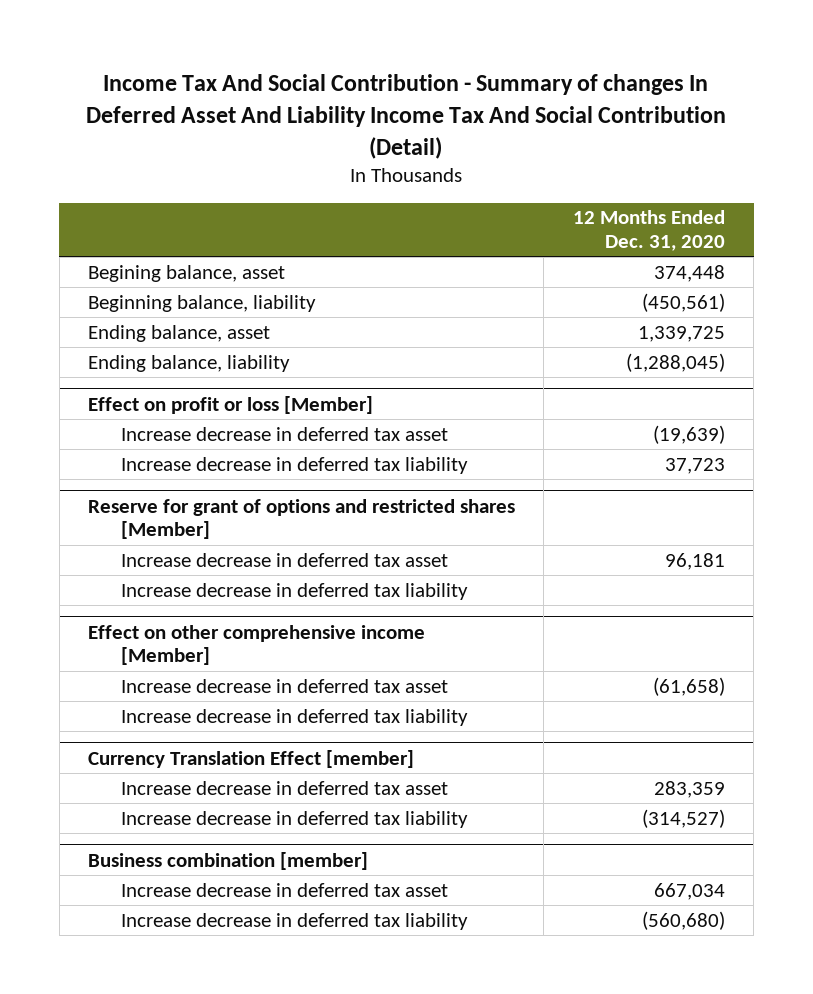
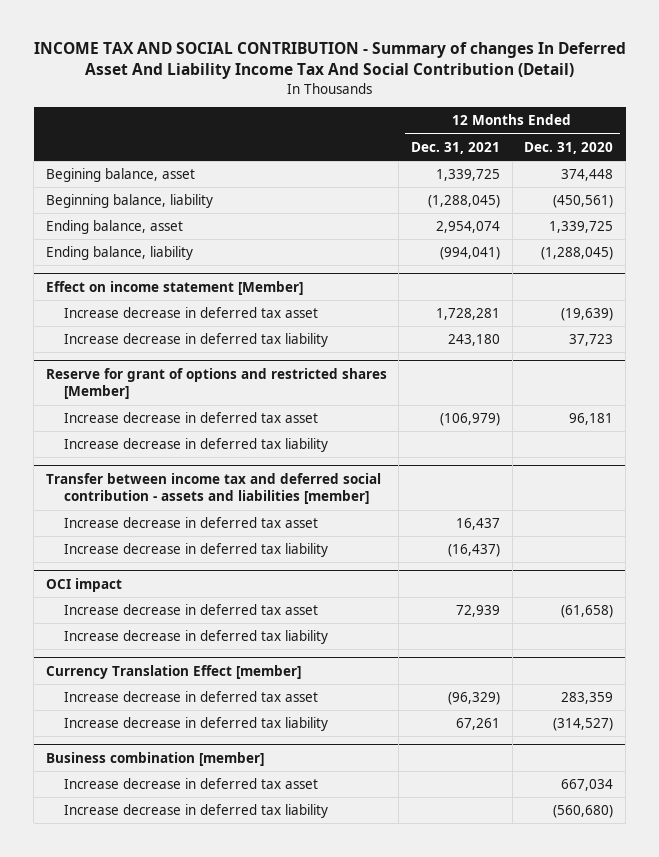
[86,73,727,159] Income Tax And Social Contribution - Summary of changes In Deferred Asset And Liability Income Tax And Social Contribution (Detail) -> [33,42,626,80] INCOME TAX AND SOCIAL CONTRIBUTION - Summary of changes In Deferred Asset And Liability Income Tax And Social Contribution (Detail)
none -> [411,141,501,154] Dec. 31, 2021
[87,395,373,414] Effect on profit or loss [Member] -> [45,280,303,295] Effect on income statement [Member]
none -> [45,472,381,505] Transfer between income tax and deferred social contribution - assets and liabilities [member]
none -> [64,517,319,529] Increase decrease in deferred tax asset
none -> [64,543,329,558] Increase decrease in deferred tax liability
[87,624,425,666] Effect on other comprehensive income [Member] -> [45,577,122,592] OCI impact

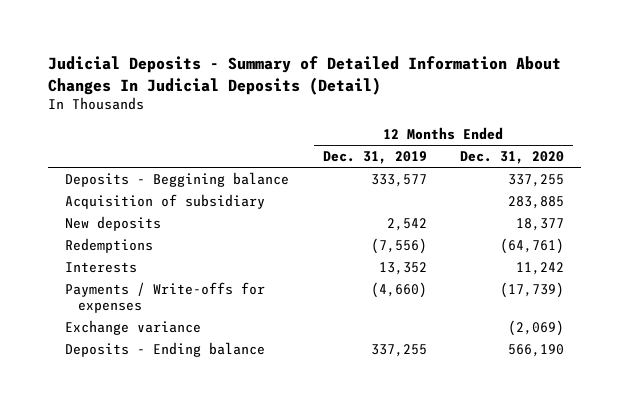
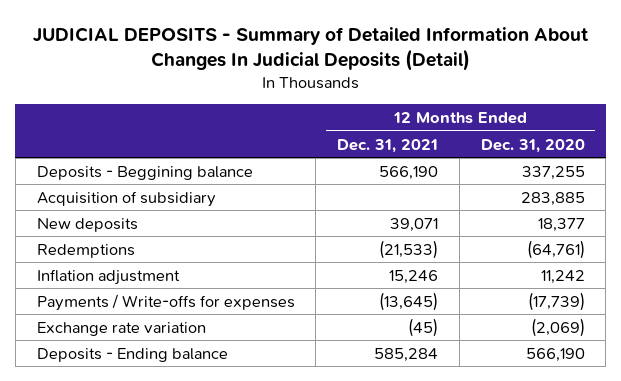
[47,56,561,95] Judicial Deposits - Summary of Detailed Information About Changes In Judicial Deposits (Detail) -> [32,26,588,72] JUDICIAL DEPOSITS - Summary of Detailed Information About Changes In Judicial Deposits (Detail)
[322,151,427,165] Dec. 31, 2019 -> none
none -> [337,138,439,153] Dec. 31, 2021
[64,261,137,273] Interests -> [36,268,180,285] Inflation adjustment
[64,319,201,335] Exchange variance -> [36,321,206,336] Exchange rate variation

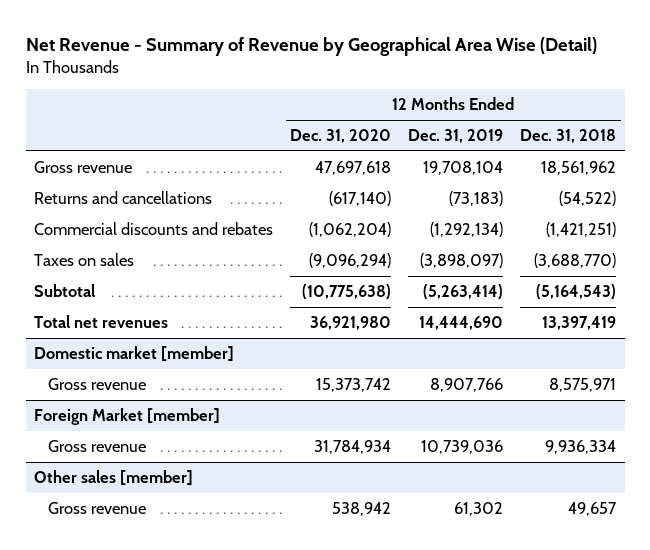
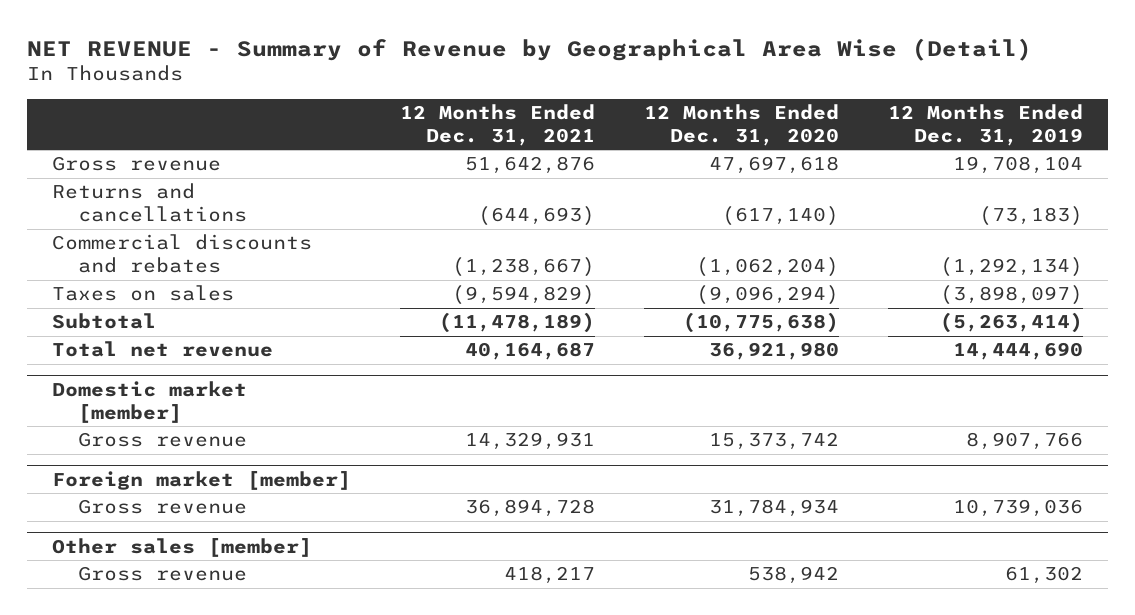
[25,37,597,57] Net Revenue - Summary of Revenue by Geographical Area Wise (Detail) -> [27,37,1033,61] NET REVENUE - Summary of Revenue by Geographical Area Wise (Detail)
[520,129,617,144] Dec. 31, 2018 -> none
none -> [400,103,596,146] 12 Months Ended Dec. 31, 2021
[34,315,169,329] Total net revenues -> [51,341,273,358] Total net revenue
[34,408,221,426] Foreign Market [member] -> [51,470,351,490] Foreign market [member]

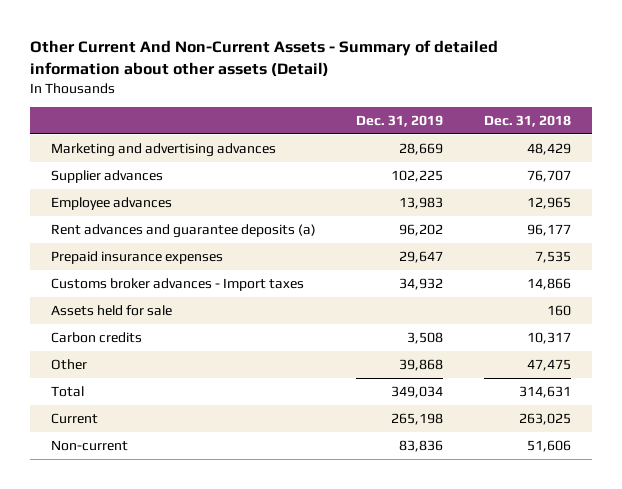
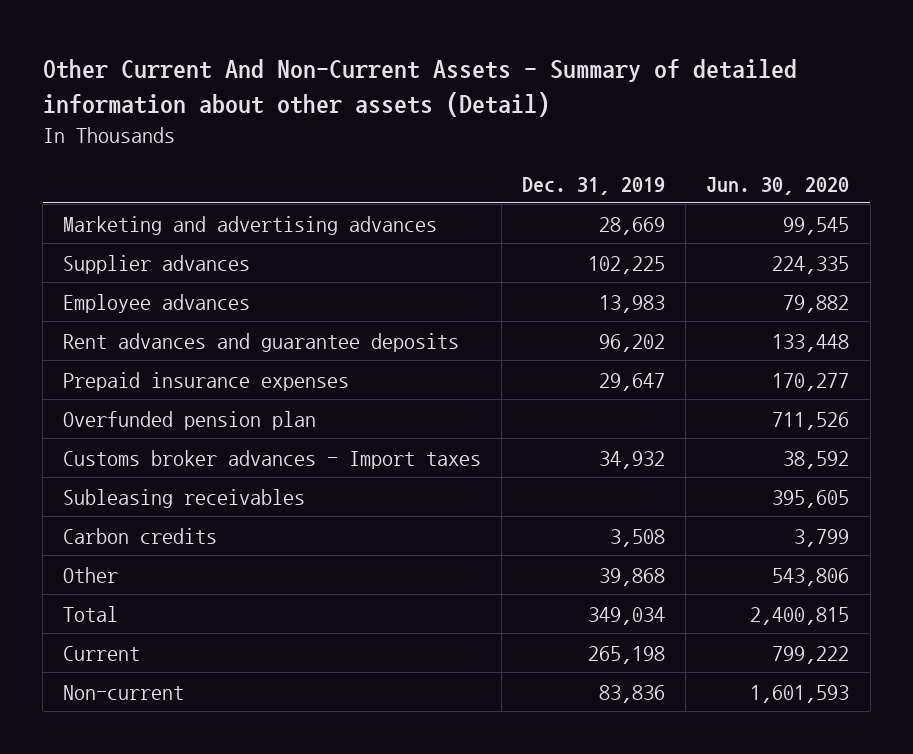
[484,114,572,127] Dec. 31, 2018 -> none
none -> [706,176,850,195] Jun. 30, 2020
[50,224,316,239] Rent advances and guarantee deposits (a) -> [63,332,460,352] Rent advances and guarantee deposits
none -> [63,410,317,430] Overfunded pension plan
[50,305,172,317] Assets held for sale -> none
none -> [63,488,306,508] Subleasing receivables

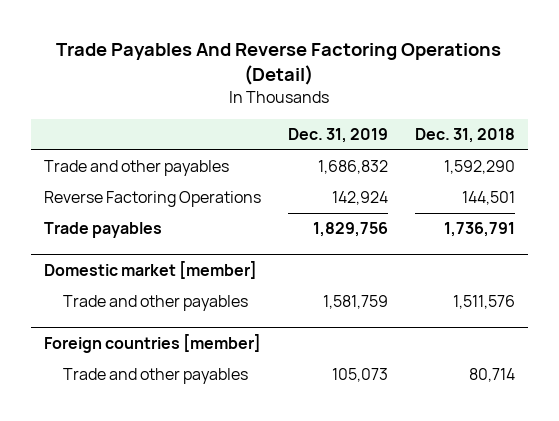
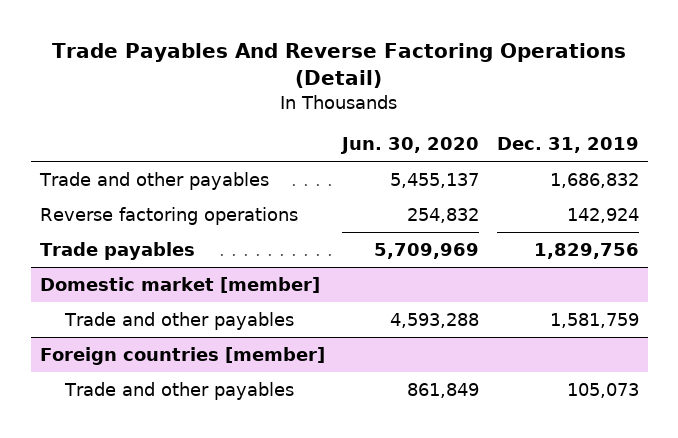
[414,128,515,144] Dec. 31, 2018 -> none
none -> [340,137,480,155] Jun. 30, 2020
[44,191,262,208] Reverse Factoring Operations -> [39,206,298,225] Reverse factoring operations

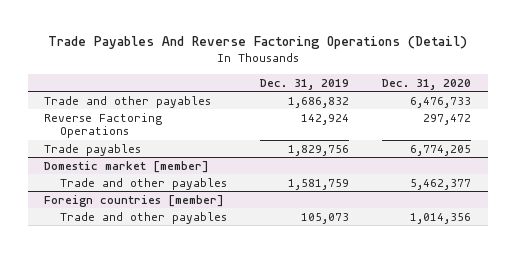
[340,137,480,155] Jun. 30, 2020 -> none
none -> [382,78,472,90] Dec. 31, 2020
[39,206,298,225] Reverse factoring operations -> [44,112,163,139] Reverse Factoring Operations

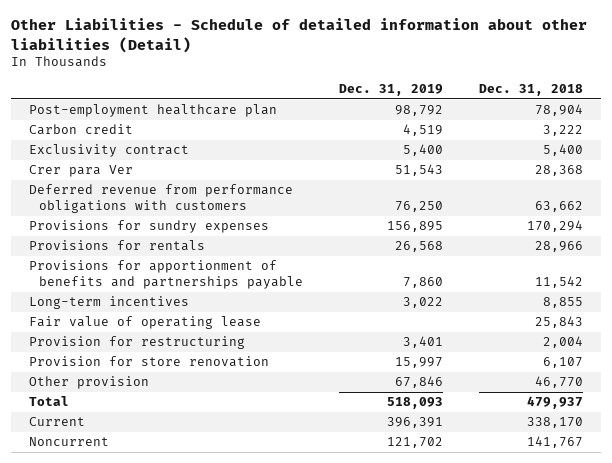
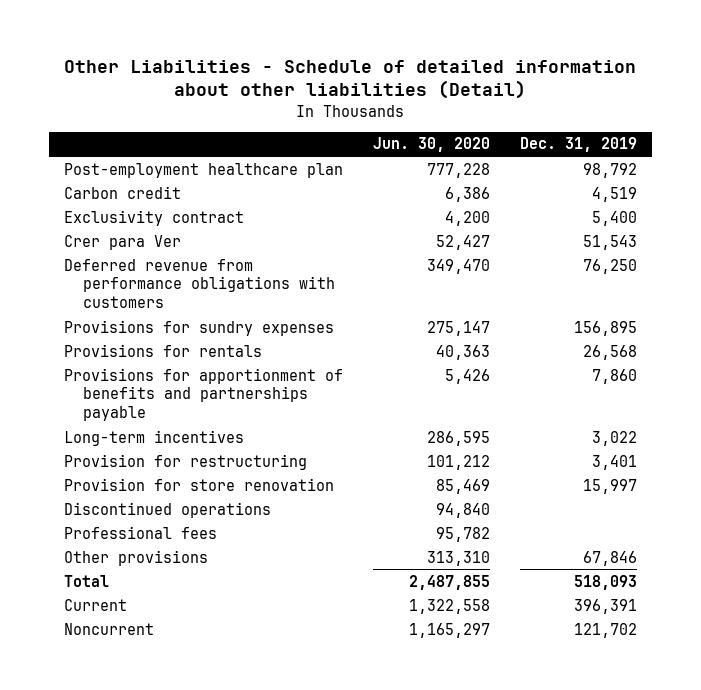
[478,84,583,97] Dec. 31, 2018 -> none
none -> [372,137,490,153] Jun. 30, 2020
[28,316,261,330] Fair value of operating lease -> none
none -> [64,501,272,518] Discontinued operations
none -> [64,525,218,539] Professional fees
[28,376,149,390] Other provision -> [64,549,209,566] Other provisions

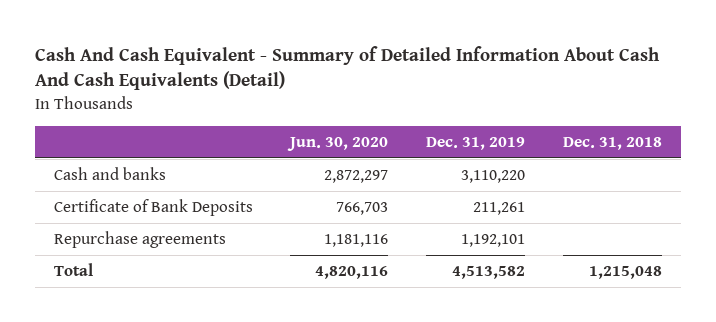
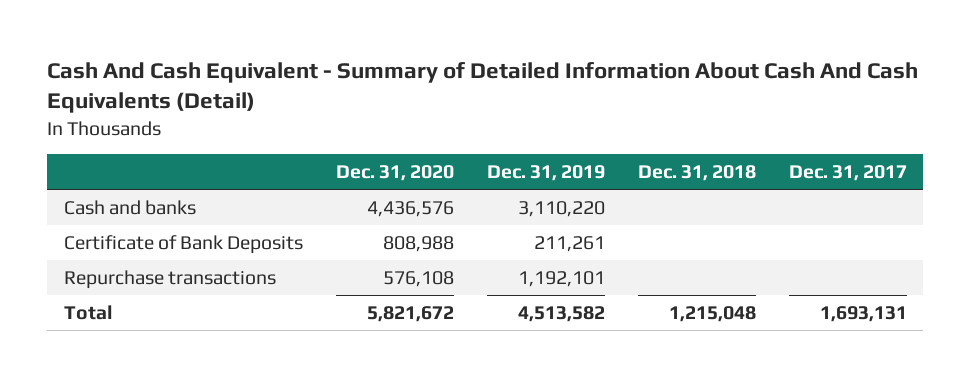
[287,137,389,152] Jun. 30, 2020 -> none
none -> [335,165,454,182] Dec. 31, 2020
none -> [788,165,907,182] Dec. 31, 2017
[53,231,226,249] Repurchase agreements -> [63,269,276,289] Repurchase transactions

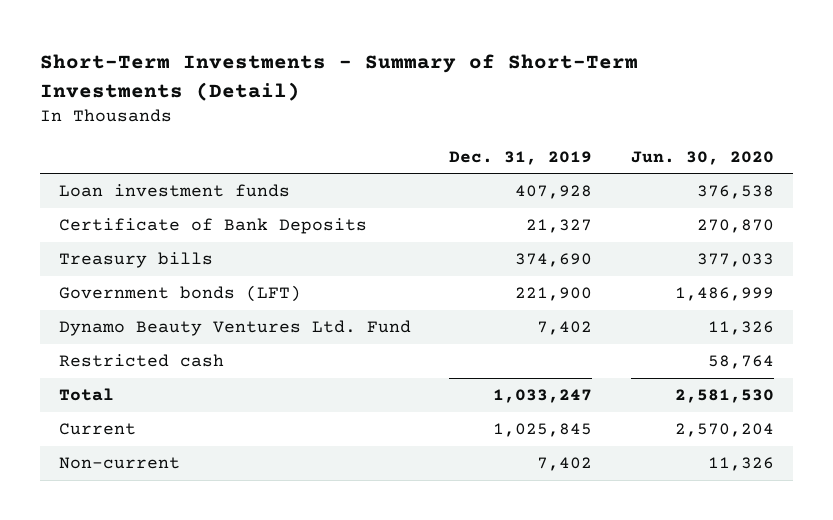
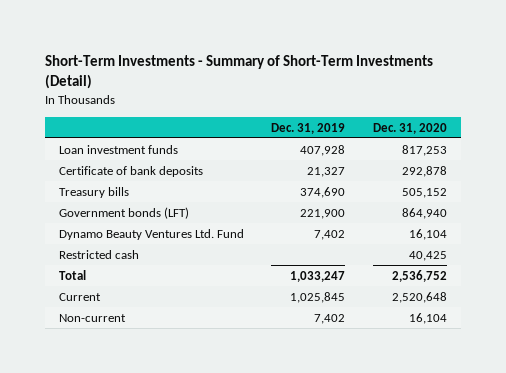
[630,150,774,165] Jun. 30, 2020 -> none
none -> [373,122,448,134] Dec. 31, 2020
[59,218,368,235] Certificate of Bank Deposits -> [58,165,203,177] Certificate of bank deposits

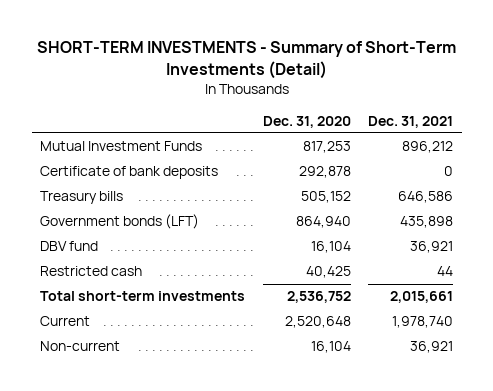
[45,54,434,90] Short-Term Investments - Summary of Short-Term Investments (Detail) -> [36,41,456,80] SHORT-TERM INVESTMENTS - Summary of Short-Term Investments (Detail)
[271,122,346,134] Dec. 31, 2019 -> none
none -> [367,115,453,128] Dec. 31, 2021
[58,144,178,154] Loan investment funds -> [40,141,203,152] Mutual Investment Funds
[58,228,244,240] Dynamo Beauty Ventures Ltd. Fund -> [40,241,99,252] DBV fund
[58,269,86,280] Total -> [40,291,246,302] Total short-term investments

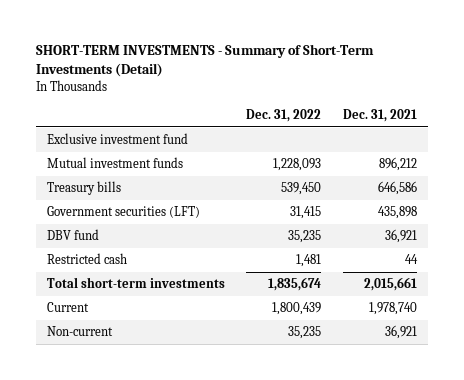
[262,115,351,128] Dec. 31, 2020 -> none
none -> [246,109,322,123] Dec. 31, 2022
[40,166,219,180] Certificate of bank deposits -> none
none -> [46,133,188,145] Exclusive investment fund
[40,141,203,152] Mutual Investment Funds -> [46,157,183,169] Mutual investment funds
[40,214,200,230] Government bonds (LFT) -> [46,206,200,219] Government securities (LFT)

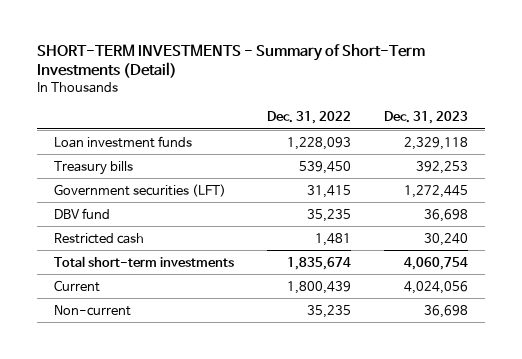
[342,109,417,123] Dec. 31, 2021 -> none
none -> [384,111,469,125] Dec. 31, 2023
[46,133,188,145] Exclusive investment fund -> none
[46,157,183,169] Mutual investment funds -> [53,135,192,148] Loan investment funds

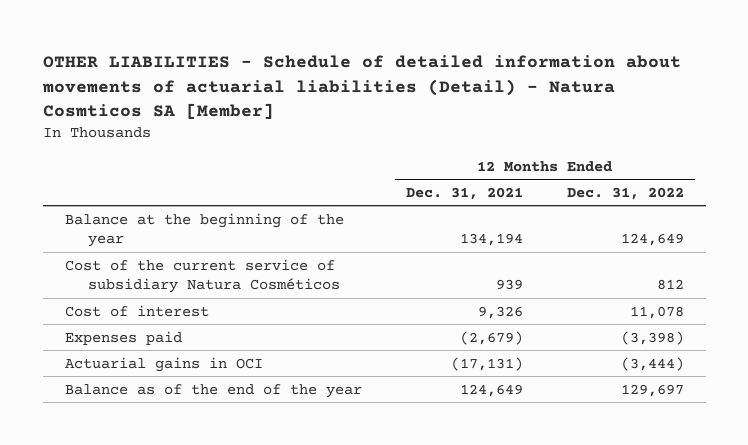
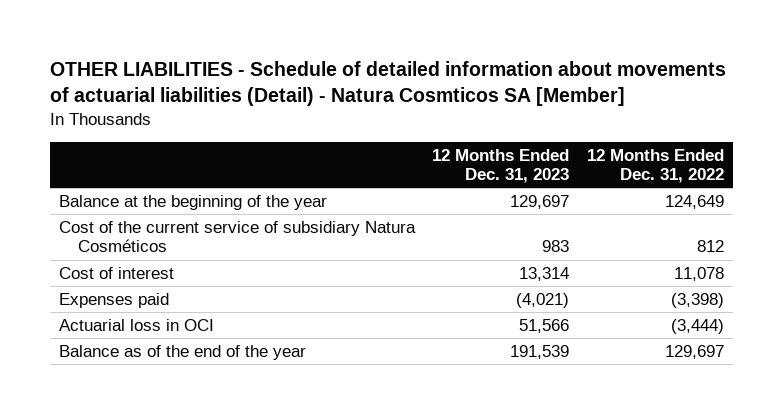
[405,186,523,200] Dec. 31, 2021 -> none
none -> [432,148,570,184] 12 Months Ended Dec. 31, 2023
[64,356,263,372] Actuarial gains in OCI -> [59,318,215,331] Actuarial loss in OCI

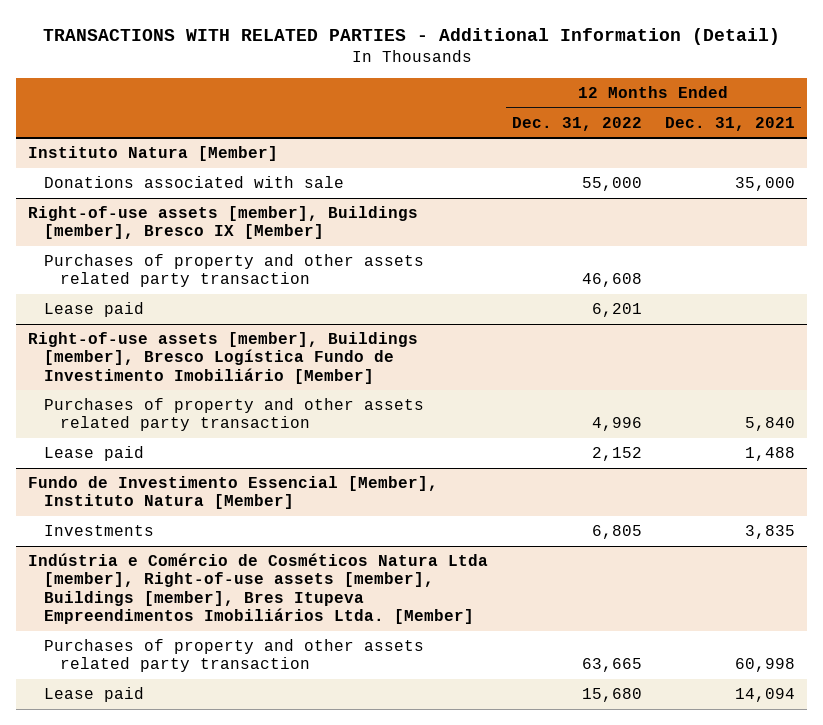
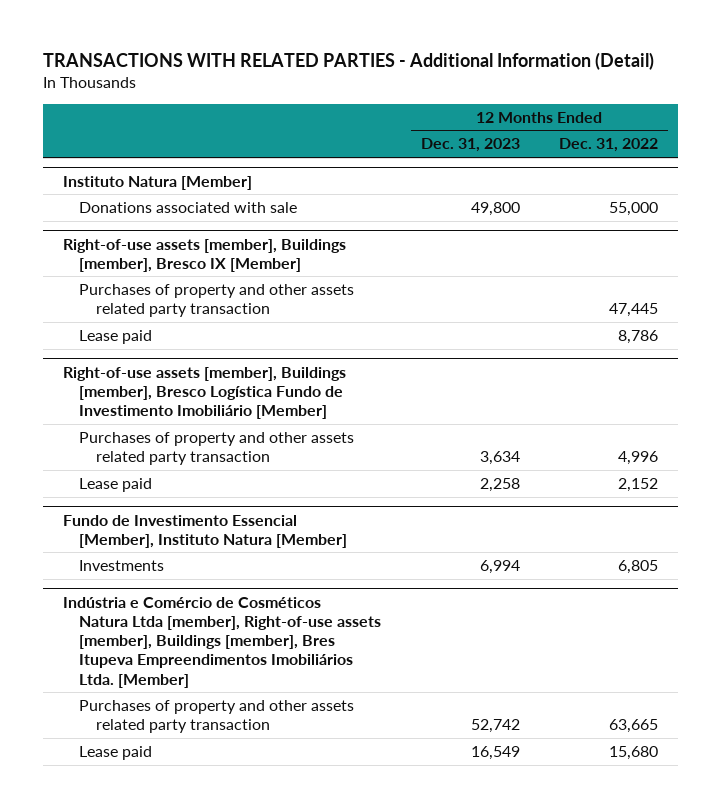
[665,116,796,131] Dec. 31, 2021 -> none
none -> [420,138,520,153] Dec. 31, 2023
[581,273,642,288] 46,608 -> [609,303,659,318] 47,445
[591,303,642,318] 6,201 -> [618,329,659,344] 8,786

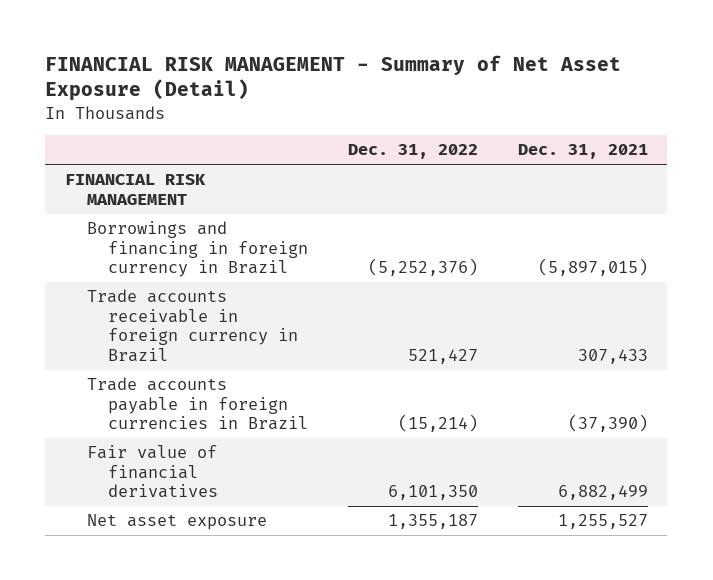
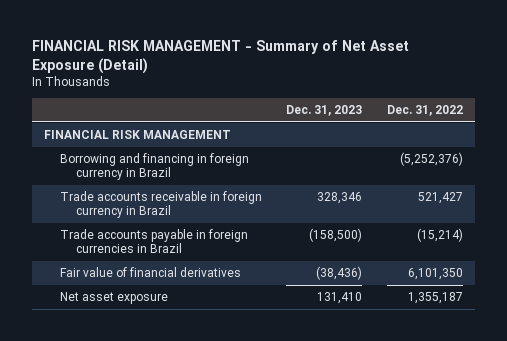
[517,144,648,160] Dec. 31, 2021 -> none
none -> [286,105,363,117] Dec. 31, 2023
[86,221,309,278] Borrowings and financing in foreign currency in Brazil -> [60,153,250,181] Borrowing and financing in foreign currency in Brazil

